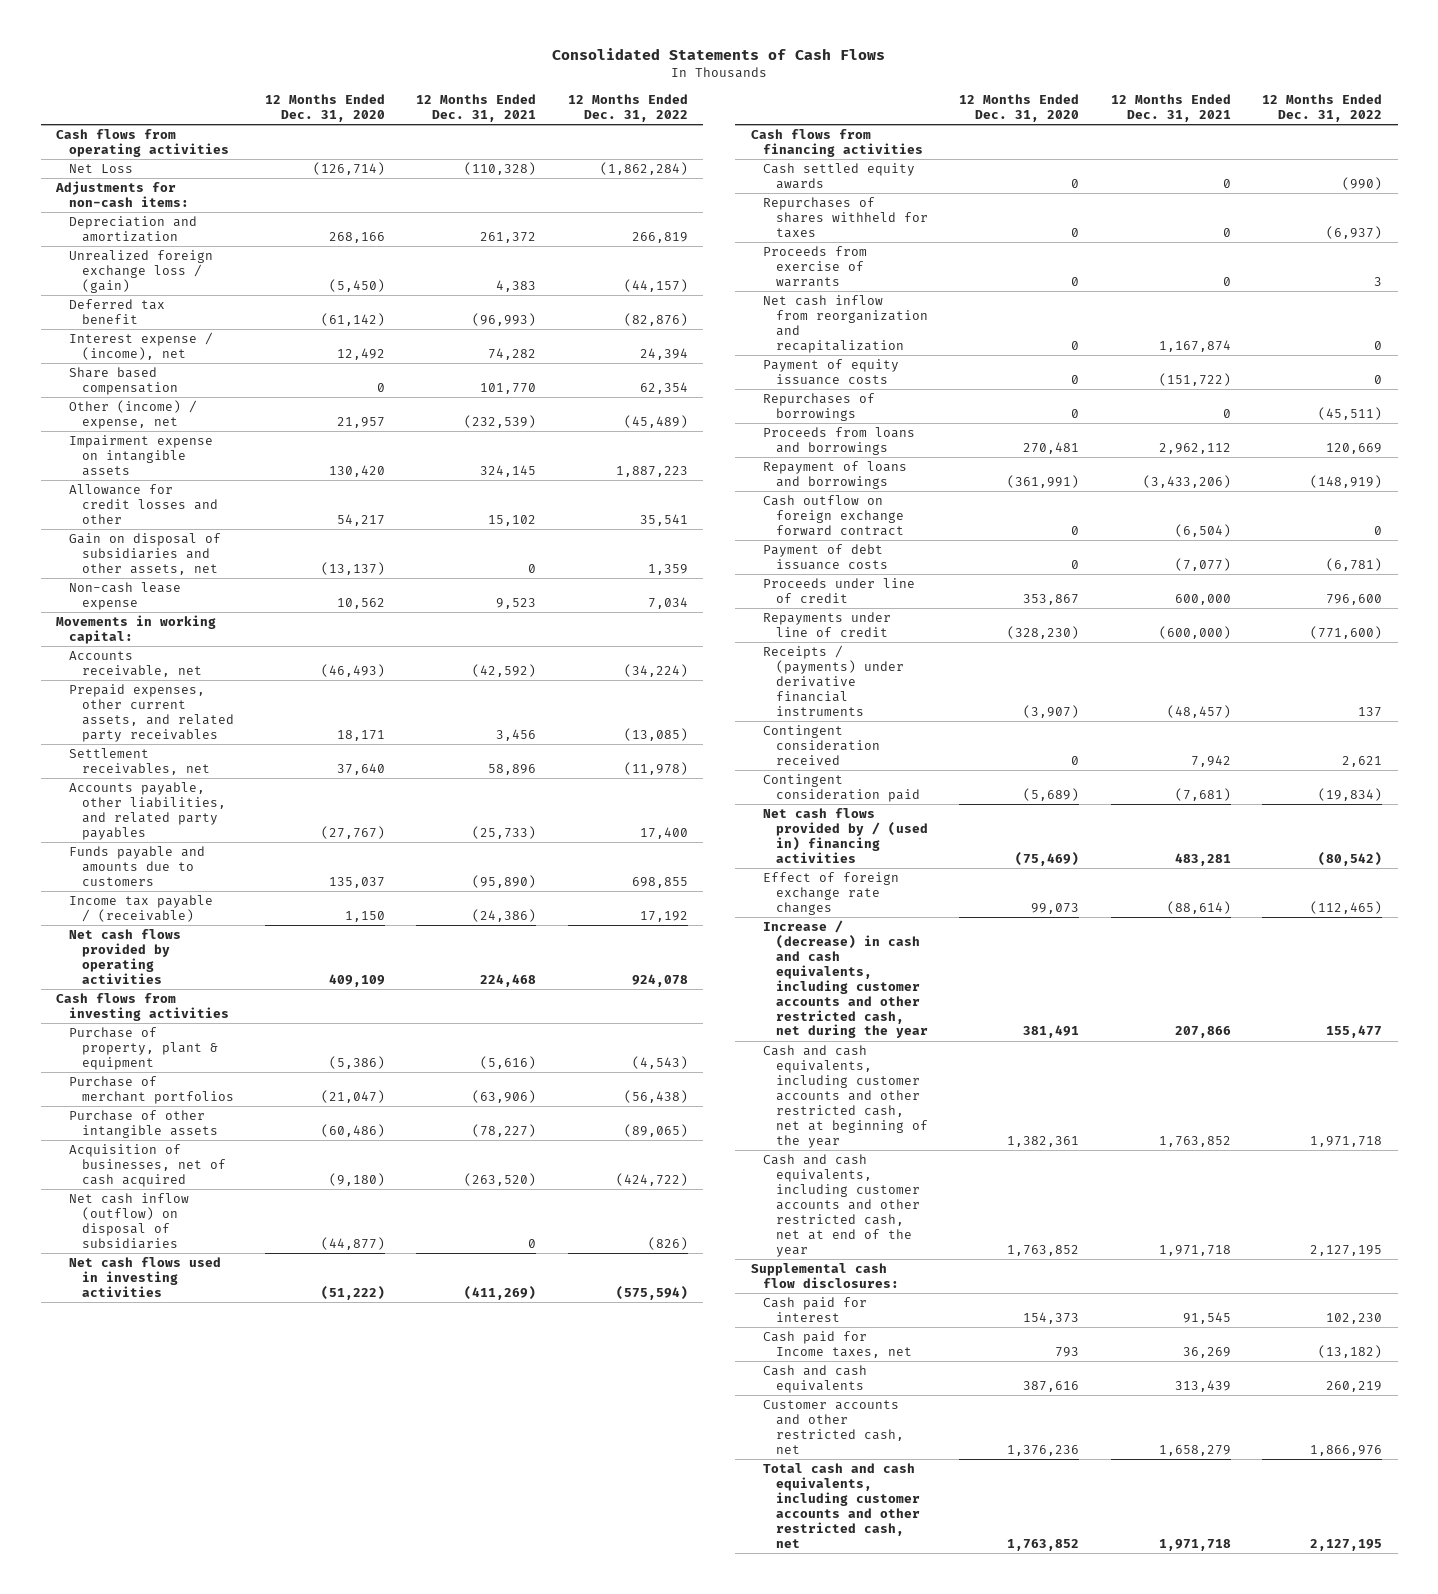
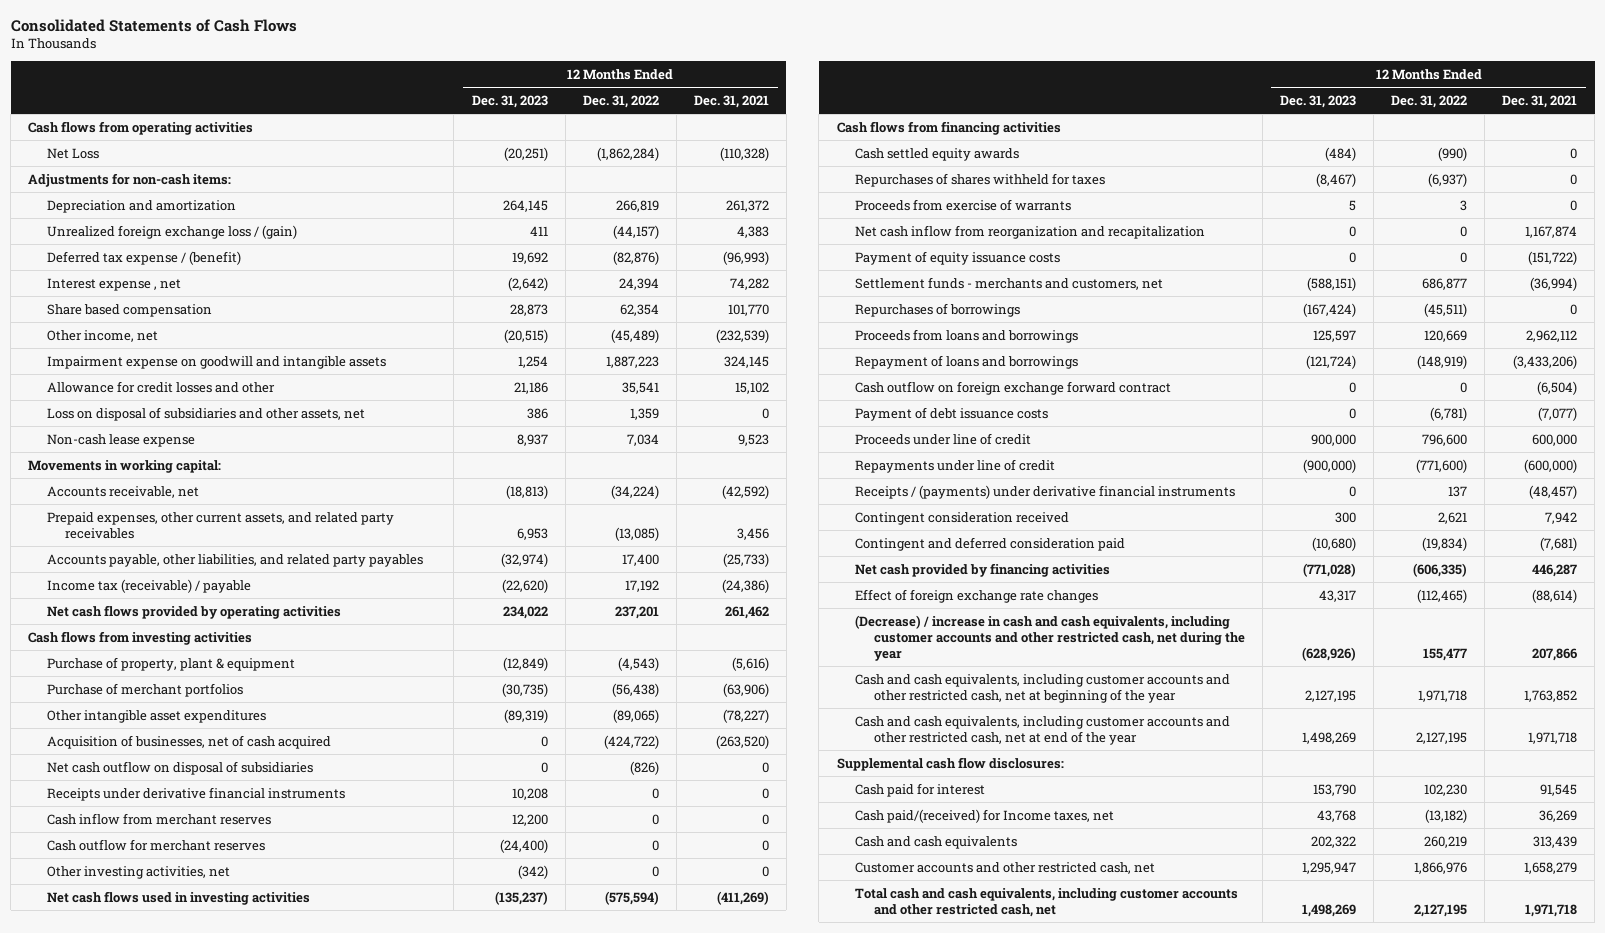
[264,93,385,122] 12 Months Ended Dec. 31, 2020 -> none
none -> [471,94,548,108] Dec. 31, 2023
[68,299,165,325] Deferred tax benefit -> [46,250,241,265] Deferred tax expense / (benefit)
[68,332,213,361] Interest expense / (income), net -> [46,277,181,291] Interest expense , net
[68,400,197,430] Other (income) / expense, net -> [46,329,158,342] Other income, net
[68,435,213,476] Impairment expense on intangible assets -> [46,355,386,369] Impairment expense on goodwill and intangible assets
[68,533,221,575] Gain on disposal of subsidiaries and other assets, net -> [46,406,365,421] Loss on disposal of subsidiaries and other assets, net
[68,748,210,776] Settlement receivables, net -> none
[68,846,205,886] Funds payable and amounts due to customers -> none
[68,895,213,923] Income tax payable / (receivable) -> [46,578,251,593] Income tax (receivable) / payable
[480,973,537,987] 224,468 -> [724,605,769,619] 261,462
[631,973,688,987] 924,078 -> [614,605,659,619] 237,201
[68,1110,218,1139] Purchase of other intangible assets -> [46,709,266,723] Other intangible asset expenditures
[68,1193,189,1249] Net cash inflow (outflow) on disposal of subsidiaries -> [46,760,313,775] Net cash outflow on disposal of subsidiaries
none -> [46,786,345,801] Receipts under derivative financial instruments
none -> [46,812,271,825] Cash inflow from merchant reserves
none -> [46,838,265,851] Cash outflow for merchant reserves
none -> [46,865,230,879] Other investing activities, net
none -> [855,276,1164,290] Settlement funds - merchants and customers, net
[763,774,920,803] Contingent consideration paid -> [855,536,1126,551] Contingent and deferred consideration paid
[763,808,928,863] Net cash flows provided by / (used in) financing activities -> [855,562,1111,577] Net cash provided by financing activities
[1174,852,1231,866] 483,281 -> [1532,563,1578,577] 446,287
[1318,851,1383,866] (80,542) -> [1413,562,1468,577] (606,335)
[763,920,928,1039] Increase / (decrease) in cash and cash equivalents, including customer accounts and other restricted cash, net during the year -> [855,614,1245,662] (Decrease) / increase in cash and cash equivalents, including customer accounts and other restricted cash, net during the year
[763,1331,912,1359] Cash paid for Income taxes, net -> [855,808,1115,823] Cash paid/(received) for Income taxes, net

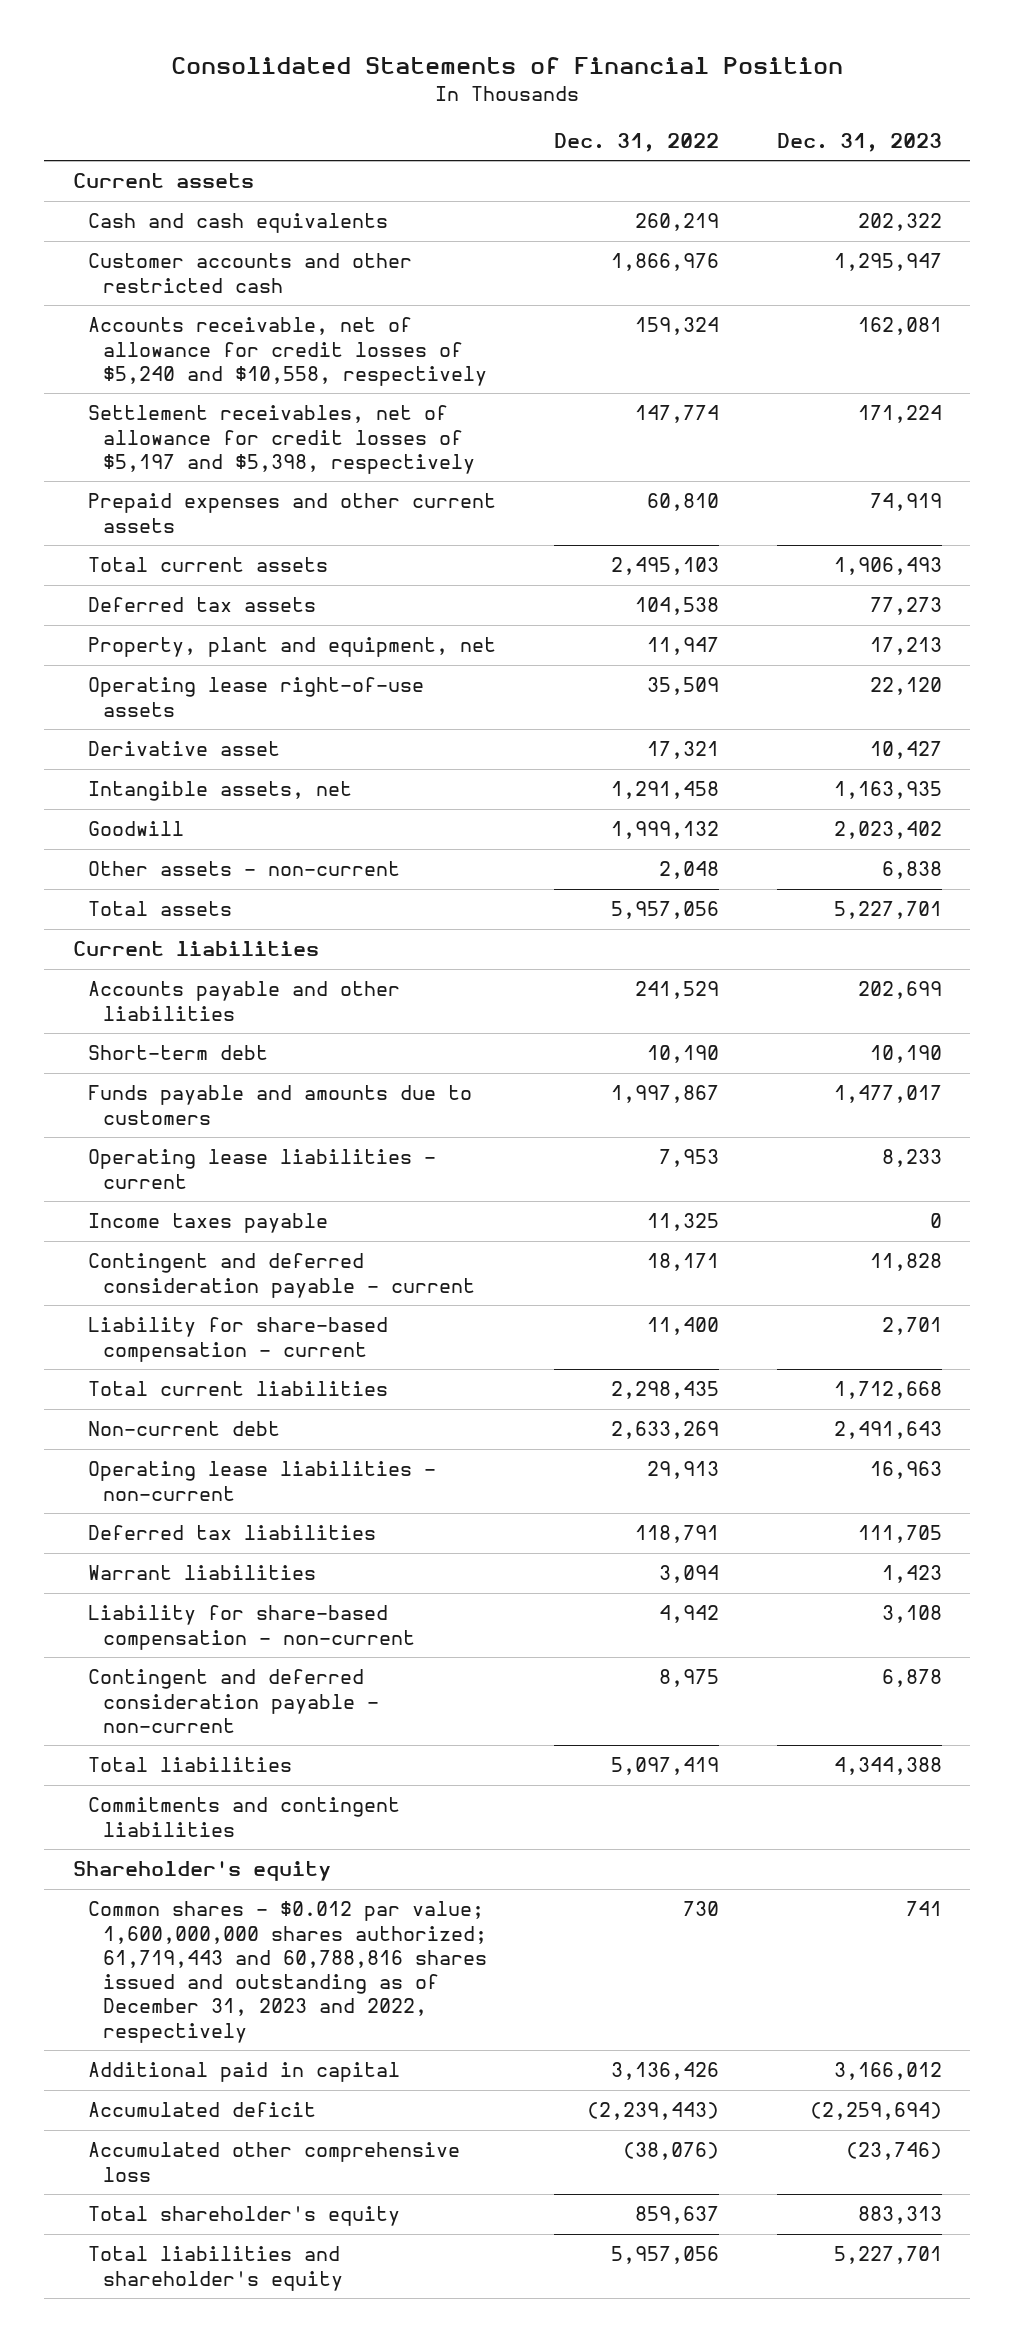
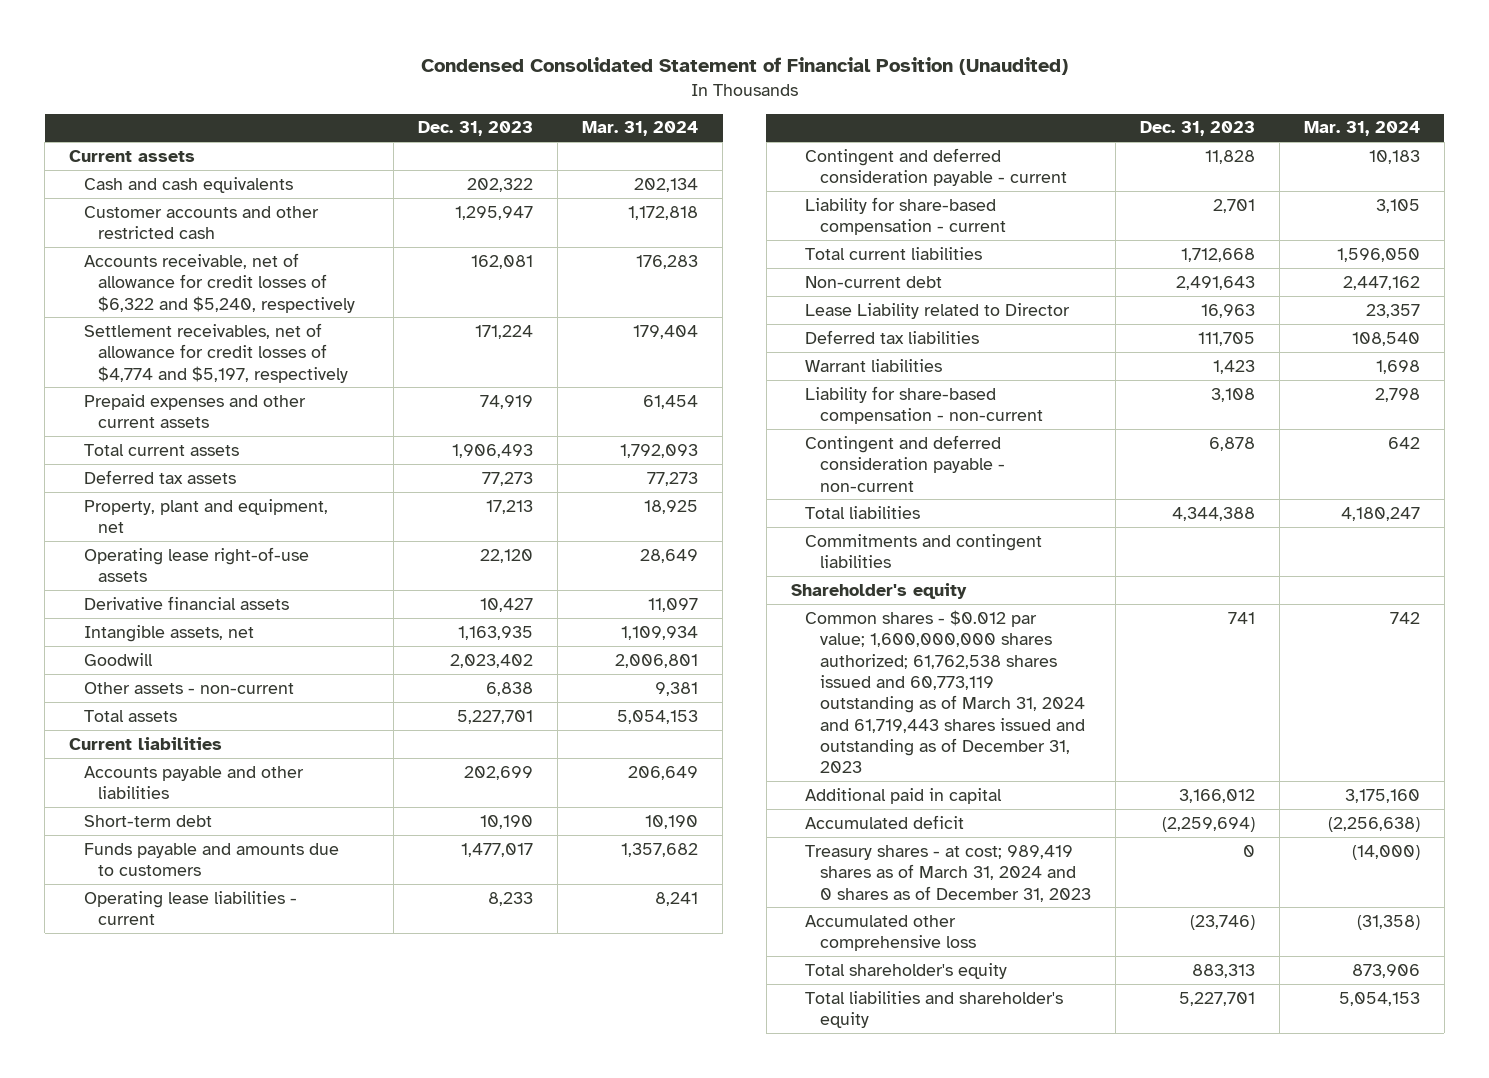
[171,57,844,75] Consolidated Statements of Financial Position -> [420,57,1068,76] Condensed Consolidated Statement of Financial Position (Unaudited)
[553,133,719,153] Dec. 31, 2022 -> none
none -> [582,121,699,137] Mar. 31, 2024
[87,317,487,386] Accounts receivable, net of allowance for credit losses of $5,240 and $10,558, respectively -> [83,252,356,313] Accounts receivable, net of allowance for credit losses of $6,322 and $5,240, respectively
[87,405,475,474] Settlement receivables, net of allowance for credit losses of $5,197 and $5,398, respectively -> [83,322,349,383] Settlement receivables, net of allowance for credit losses of $4,774 and $5,197, respectively
[87,741,280,757] Derivative asset -> [83,595,289,610] Derivative financial assets
[87,1213,328,1234] Income taxes payable -> none
[87,1461,436,1501] Operating lease liabilities - non-current -> [805,302,1071,319] Lease Liability related to Director
[87,1901,487,2043] Common shares - $0.012 par value; 1,600,000,000 shares authorized; 61,719,443 and 60,788,816 shares issued and outstanding as of December 31, 2023 and 2022, respectively -> [805,609,1085,774] Common shares - $0.012 par value; 1,600,000,000 shares authorized; 61,762,538 shares issued and 60,773,119 outstanding as of March 31, 2024 and 61,719,443 shares issued and outstanding as of December 31, 2023
none -> [805,844,1091,902] Treasury shares - at cost; 989,419 shares as of March 31, 2024 and 0 shares as of December 31, 2023

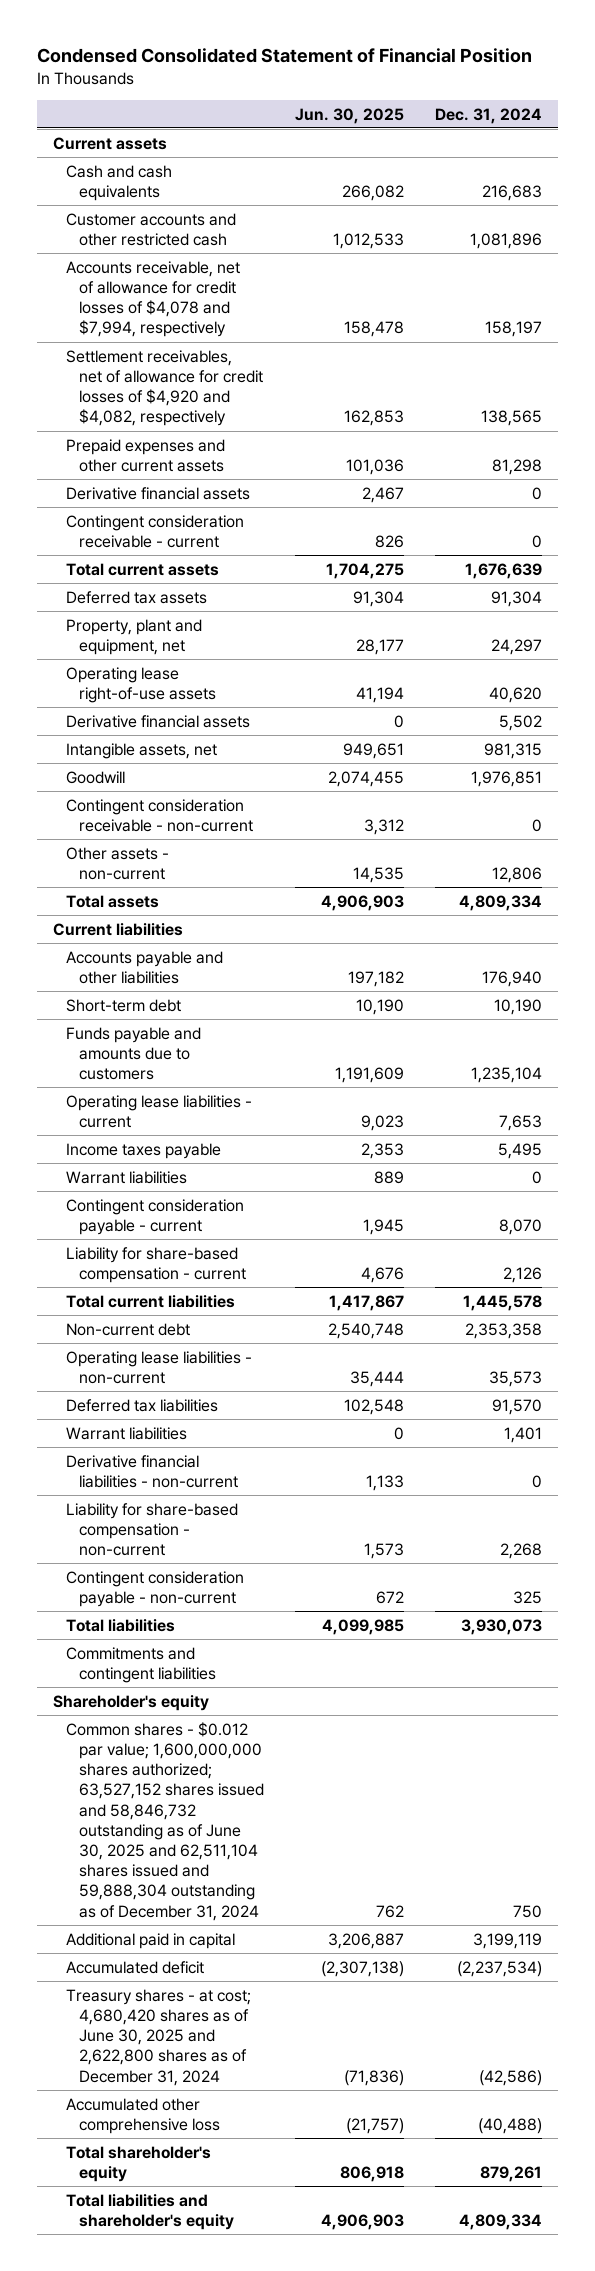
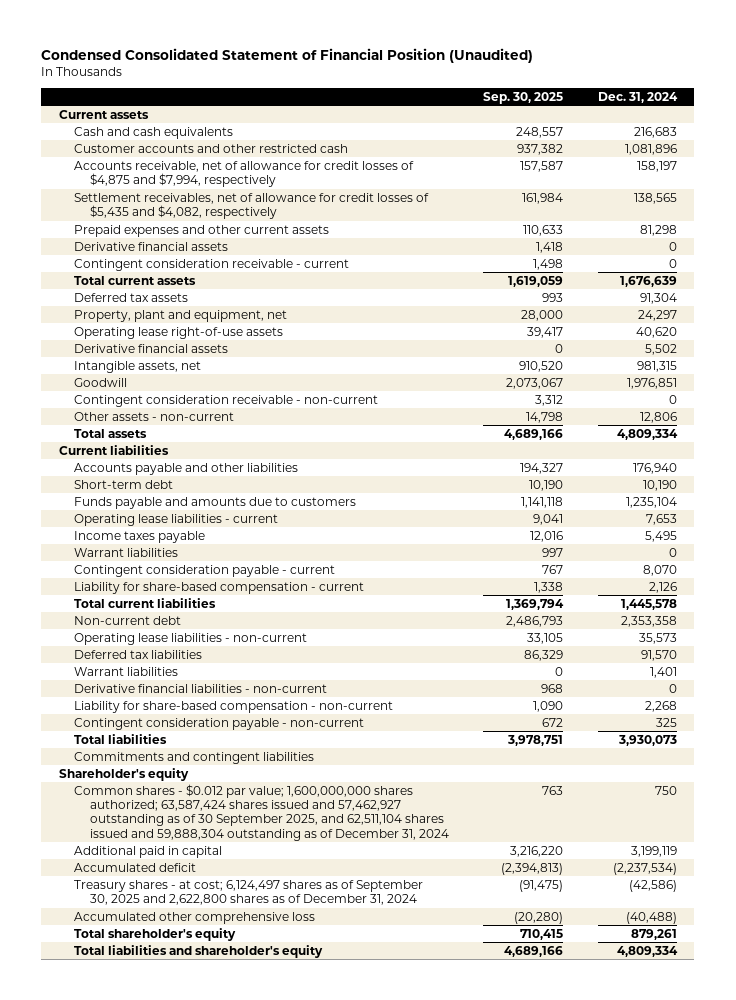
[37,48,533,64] Condensed Consolidated Statement of Financial Position -> [41,47,534,63] Condensed Consolidated Statement of Financial Position (Unaudited)
[294,107,404,124] Jun. 30, 2025 -> none
none -> [483,91,564,104] Sep. 30, 2025
[65,260,240,338] Accounts receivable, net of allowance for credit losses of $4,078 and $7,994, respectively -> [74,160,415,188] Accounts receivable, net of allowance for credit losses of $4,875 and $7,994, respectively
[65,349,263,427] Settlement receivables, net of allowance for credit losses of $4,920 and $4,082, respectively -> [74,192,430,220] Settlement receivables, net of allowance for credit losses of $5,435 and $4,082, respectively
[65,1721,264,1921] Common shares - $0.012 par value; 1,600,000,000 shares authorized; 63,527,152 shares issued and 58,846,732 outstanding as of June 30, 2025 and 62,511,104 shares issued and 59,888,304 outstanding as of December 31, 2024 -> [74,783,449,841] Common shares - $0.012 par value; 1,600,000,000 shares authorized; 63,587,424 shares issued and 57,462,927 outstanding as of 30 September 2025, and 62,511,104 shares issued and 59,888,304 outstanding as of December 31, 2024
[65,1988,251,2086] Treasury shares - at cost; 4,680,420 shares as of June 30, 2025 and 2,622,800 shares as of December 31, 2024 -> [74,879,424,906] Treasury shares - at cost; 6,124,497 shares as of September 30, 2025 and 2,622,800 shares as of December 31, 2024

